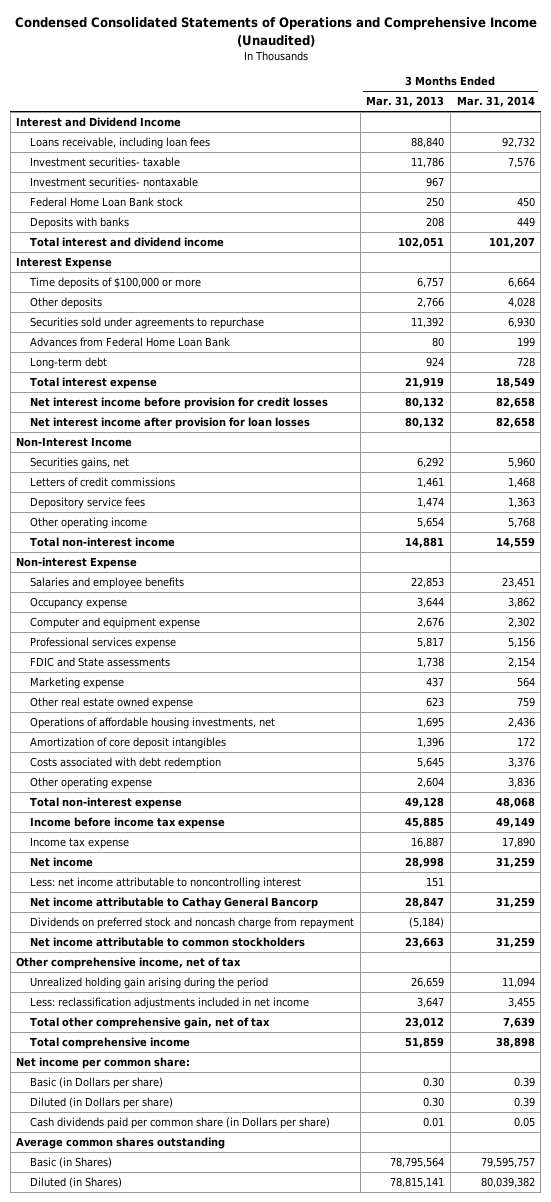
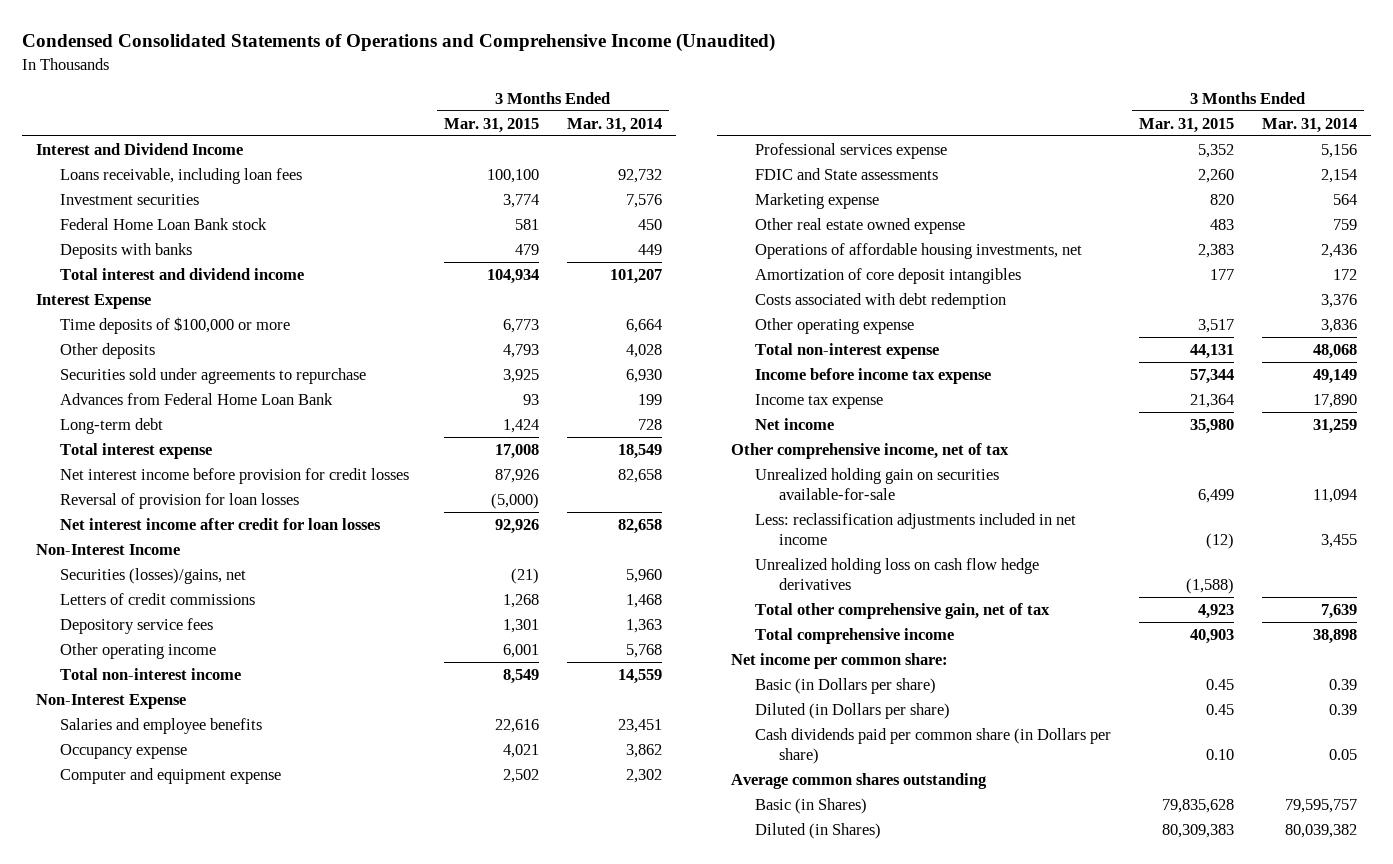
[366,96,445,108] Mar. 31, 2013 -> none
none -> [443,117,539,133] Mar. 31, 2015
[29,177,198,188] Investment securities- nontaxable -> none
[29,157,180,168] Investment securities- taxable -> [59,193,199,205] Investment securities
none -> [59,492,299,509] Reversal of provision for loan losses
[29,417,310,430] Net interest income after provision for loan losses -> [59,517,381,530] Net interest income after credit for loan losses
[29,457,129,470] Securities gains, net -> [59,567,246,584] Securities (losses)/gains, net
[16,557,138,570] Non-interest Expense -> [36,693,187,709] Non-Interest Expense
[29,877,301,890] Less: net income attributable to noncontrolling interest -> none
[29,897,318,910] Net income attributable to Cathay General Bancorp -> none
[29,917,354,930] Dividends on preferred stock and noncash charge from repayment -> none
[29,937,305,948] Net income attributable to common stockholders -> none
[29,977,268,990] Unrealized holding gain arising during the period -> [754,467,999,500] Unrealized holding gain on securities available-for-sale
none -> [754,557,1039,590] Unrealized holding loss on cash flow hedge derivatives

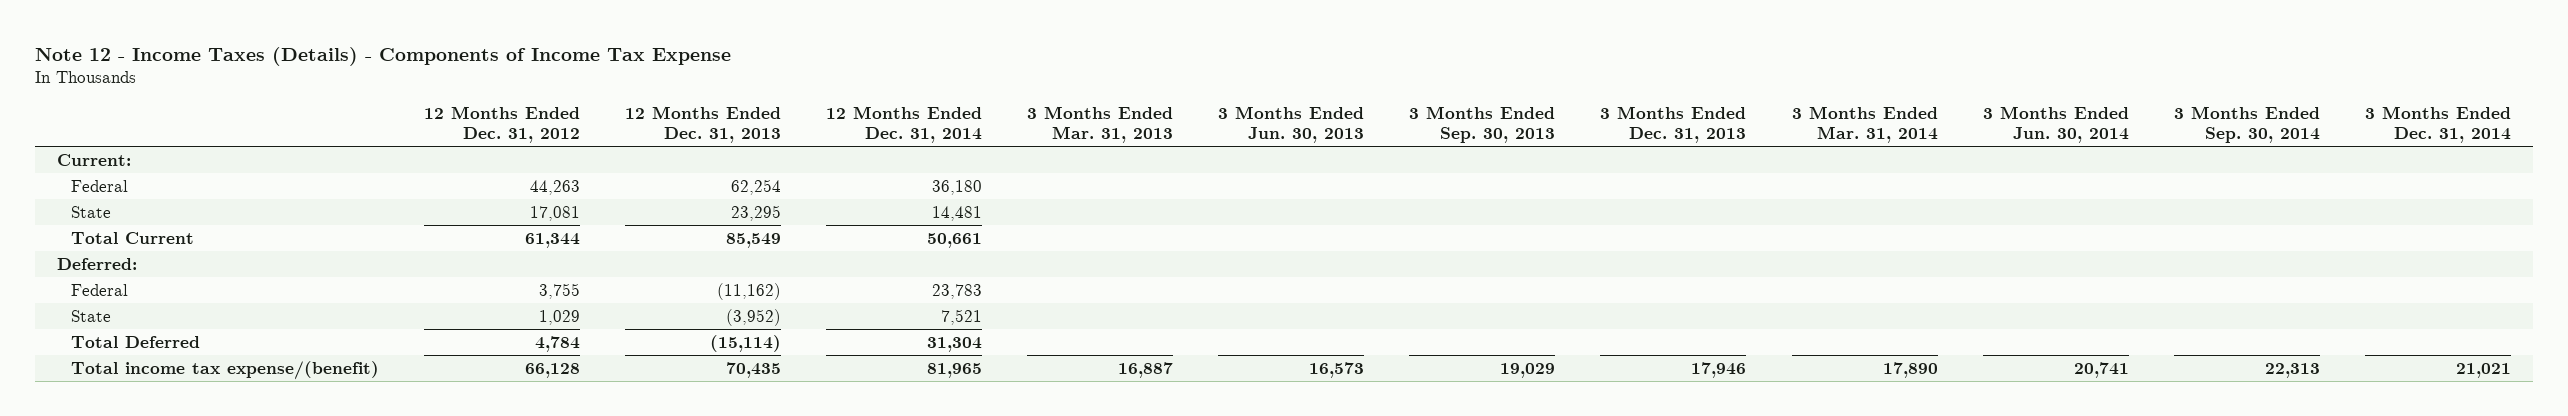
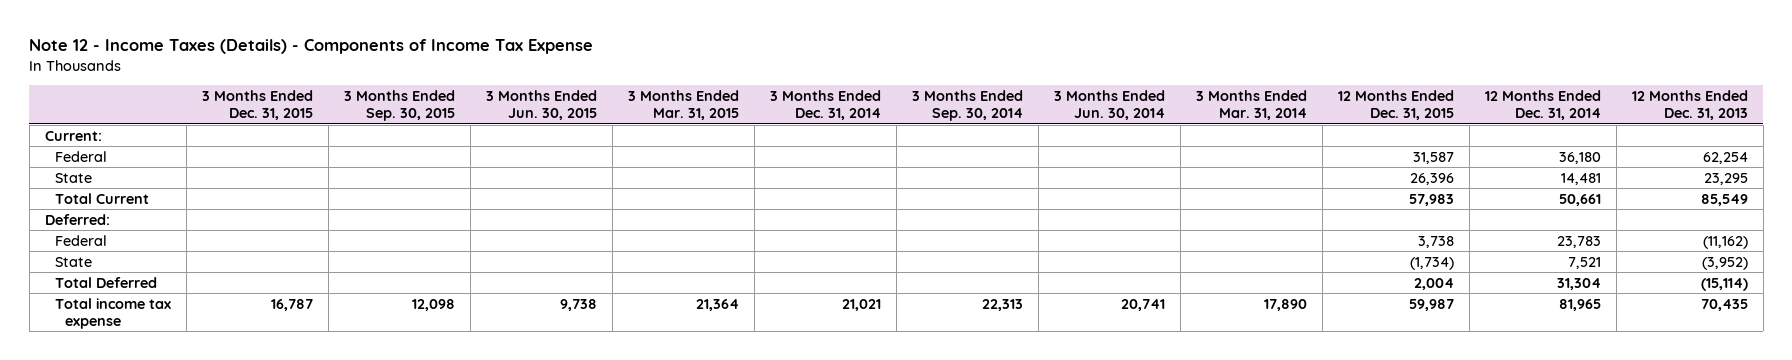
[424,105,581,143] 12 Months Ended Dec. 31, 2012 -> none
[1027,105,1174,143] 3 Months Ended Mar. 31, 2013 -> none
[1218,105,1365,143] 3 Months Ended Jun. 30, 2013 -> none
[1409,105,1556,143] 3 Months Ended Sep. 30, 2013 -> none
[1600,105,1747,143] 3 Months Ended Dec. 31, 2013 -> none
none -> [201,89,313,121] 3 Months Ended Dec. 31, 2015
none -> [343,89,455,122] 3 Months Ended Sep. 30, 2015
none -> [485,89,597,121] 3 Months Ended Jun. 30, 2015
none -> [627,89,739,121] 3 Months Ended Mar. 31, 2015
none -> [1337,89,1454,121] 12 Months Ended Dec. 31, 2015
[71,360,380,380] Total income tax expense/(benefit) -> [54,297,171,329] Total income tax expense

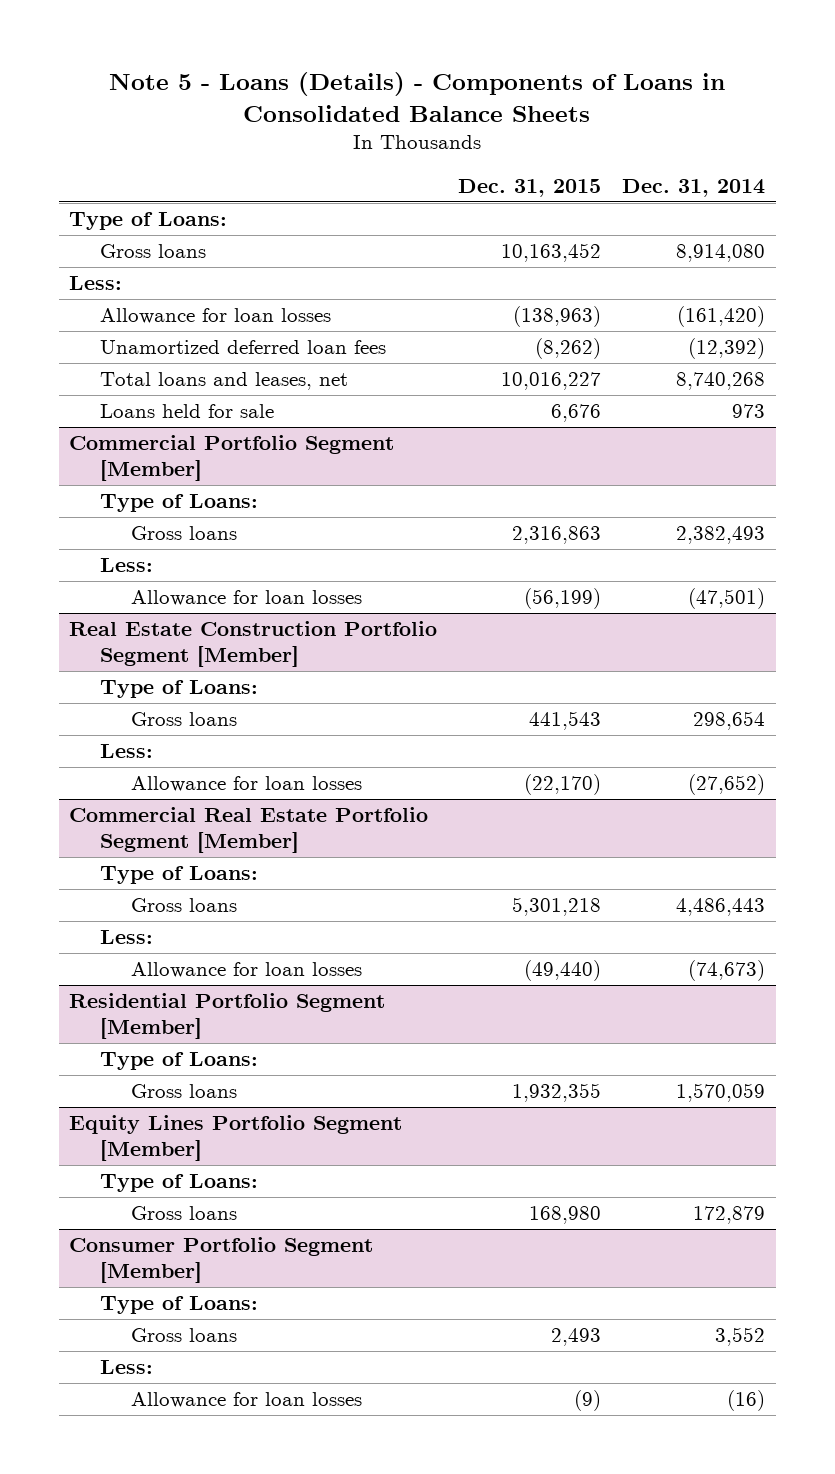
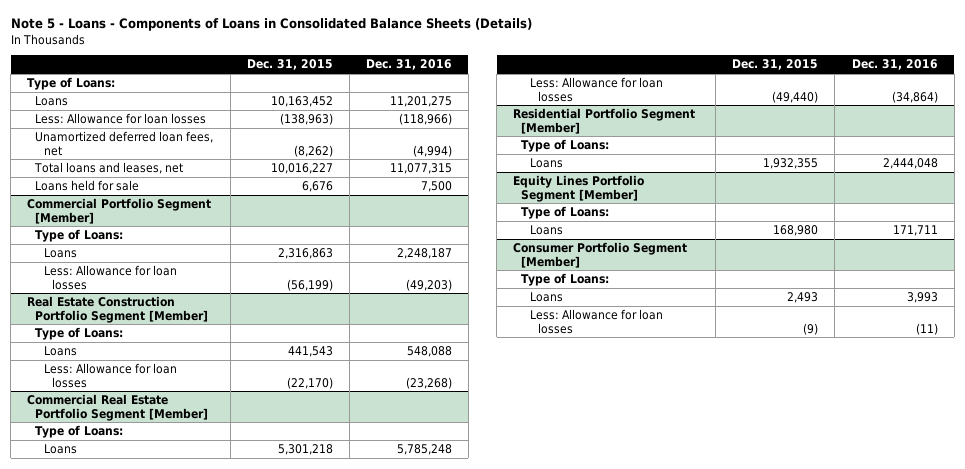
[109,72,726,122] Note 5 - Loans (Details) - Components of Loans in Consolidated Balance Sheets -> [10,18,532,32] Note 5 - Loans - Components of Loans in Consolidated Balance Sheets (Details)
[622,178,766,197] Dec. 31, 2014 -> none
none -> [365,59,452,71] Dec. 31, 2016
[69,276,123,291] Less: -> none
[100,244,207,259] Gross loans -> [35,96,69,107] Loans
[100,308,332,325] Allowance for loan losses -> [35,113,207,125] Less: Allowance for loan losses
[100,340,387,355] Unamortized deferred loan fees -> [35,131,214,156] Unamortized deferred loan fees, net
[100,558,154,573] Less: -> none
[131,526,238,541] Gross loans -> [43,248,77,259] Loans
[131,590,363,607] Allowance for loan losses -> [43,265,177,290] Less: Allowance for loan losses
[100,744,154,759] Less: -> none
[131,712,238,727] Gross loans -> [43,346,77,357] Loans
[131,776,363,793] Allowance for loan losses -> [43,363,177,388] Less: Allowance for loan losses
[100,930,154,945] Less: -> none
[131,898,238,913] Gross loans -> [43,444,77,455] Loans
[131,962,363,979] Allowance for loan losses -> [529,77,663,102] Less: Allowance for loan losses
[131,1084,238,1099] Gross loans -> [529,158,563,169] Loans
[131,1206,238,1221] Gross loans -> [529,225,563,236] Loans
[100,1360,154,1375] Less: -> none
[131,1328,238,1343] Gross loans -> [529,292,563,303] Loans
[131,1392,363,1409] Allowance for loan losses -> [529,309,663,334] Less: Allowance for loan losses

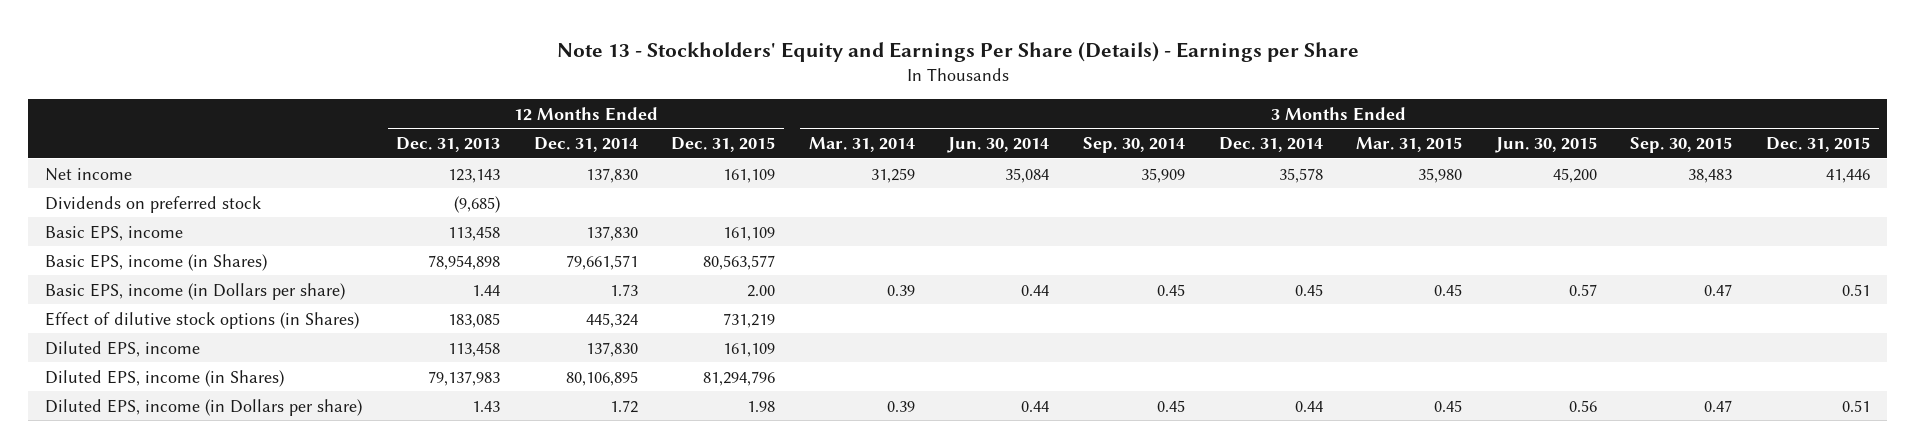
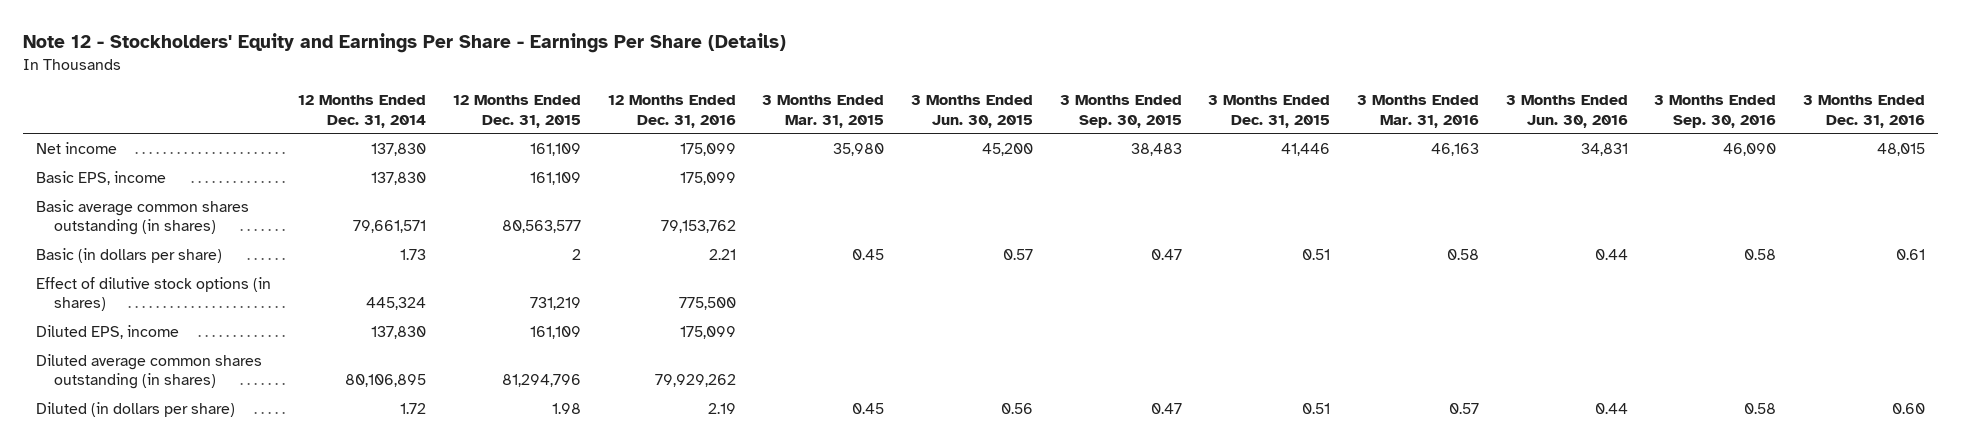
[556,41,1359,62] Note 13 - Stockholders' Equity and Earnings Per Share (Details) - Earnings per Share -> [23,32,787,53] Note 12 - Stockholders' Equity and Earnings Per Share - Earnings Per Share (Details)
[395,136,500,152] Dec. 31, 2013 -> none
[808,136,915,152] Mar. 31, 2014 -> none
[947,136,1050,153] Jun. 30, 2014 -> none
[1083,136,1186,153] Sep. 30, 2014 -> none
[1218,136,1323,152] Dec. 31, 2014 -> none
none -> [607,95,736,128] 12 Months Ended Dec. 31, 2016
none -> [1357,95,1480,128] 3 Months Ended Mar. 31, 2016
none -> [1505,95,1628,128] 3 Months Ended Jun. 30, 2016
none -> [1654,95,1777,128] 3 Months Ended Sep. 30, 2016
none -> [1803,95,1926,128] 3 Months Ended Dec. 31, 2016
[45,195,262,213] Dividends on preferred stock -> none
[45,253,268,271] Basic EPS, income (in Shares) -> [36,199,250,235] Basic average common shares outstanding (in shares)
[45,282,346,300] Basic EPS, income (in Dollars per share) -> [36,247,223,263] Basic (in dollars per share)
[747,284,776,297] 2.00 -> [571,248,581,260] 2
[45,311,360,329] Effect of dilutive stock options (in Shares) -> [36,276,272,311] Effect of dilutive stock options (in shares)
[45,369,285,387] Diluted EPS, income (in Shares) -> [36,353,263,389] Diluted average common shares outstanding (in shares)
[45,398,363,416] Diluted EPS, income (in Dollars per share) -> [36,401,236,417] Diluted (in dollars per share)

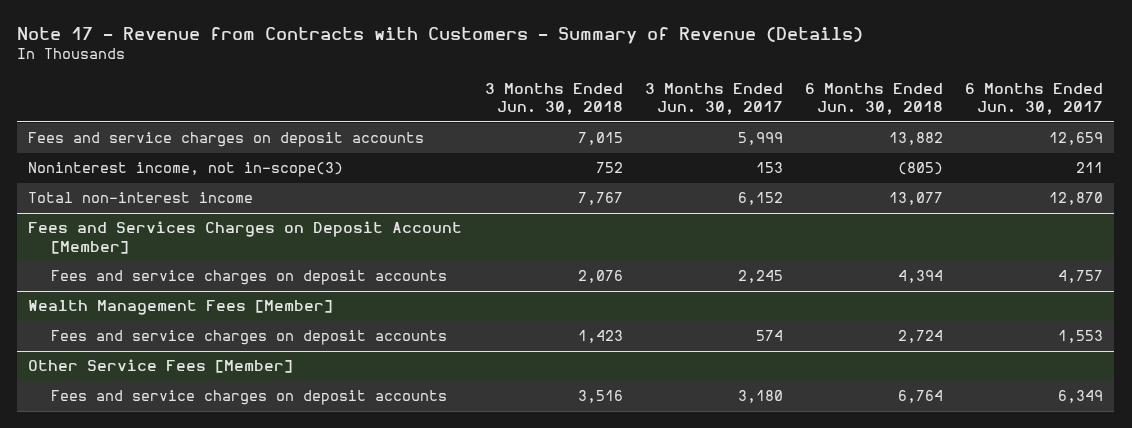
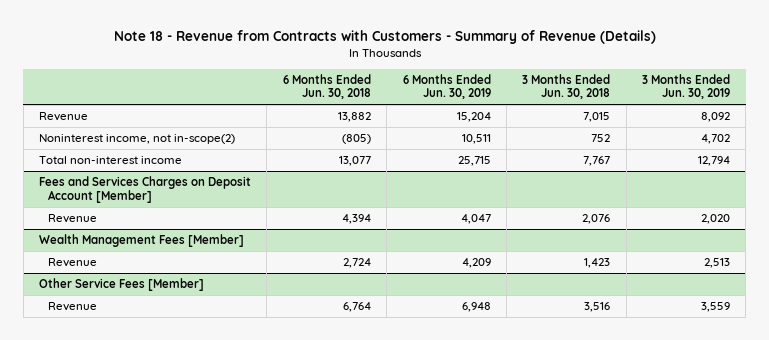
[17,26,864,44] Note 17 - Revenue from Contracts with Customers - Summary of Revenue (Details) -> [113,30,656,45] Note 18 - Revenue from Contracts with Customers - Summary of Revenue (Details)
[644,82,783,116] 3 Months Ended Jun. 30, 2017 -> none
[965,82,1104,116] 6 Months Ended Jun. 30, 2017 -> none
none -> [402,73,491,100] 6 Months Ended Jun. 30, 2019
none -> [641,73,730,100] 3 Months Ended Jun. 30, 2019
[28,132,425,148] Fees and service charges on deposit accounts -> [39,111,89,121] Revenue
[28,162,344,178] Noninterest income, not in-scope(3) -> [39,133,236,144] Noninterest income, not in-scope(2)
[50,270,447,286] Fees and service charges on deposit accounts -> [48,213,98,223] Revenue
[50,330,447,346] Fees and service charges on deposit accounts -> [48,257,98,267] Revenue
[50,390,447,406] Fees and service charges on deposit accounts -> [48,301,98,311] Revenue

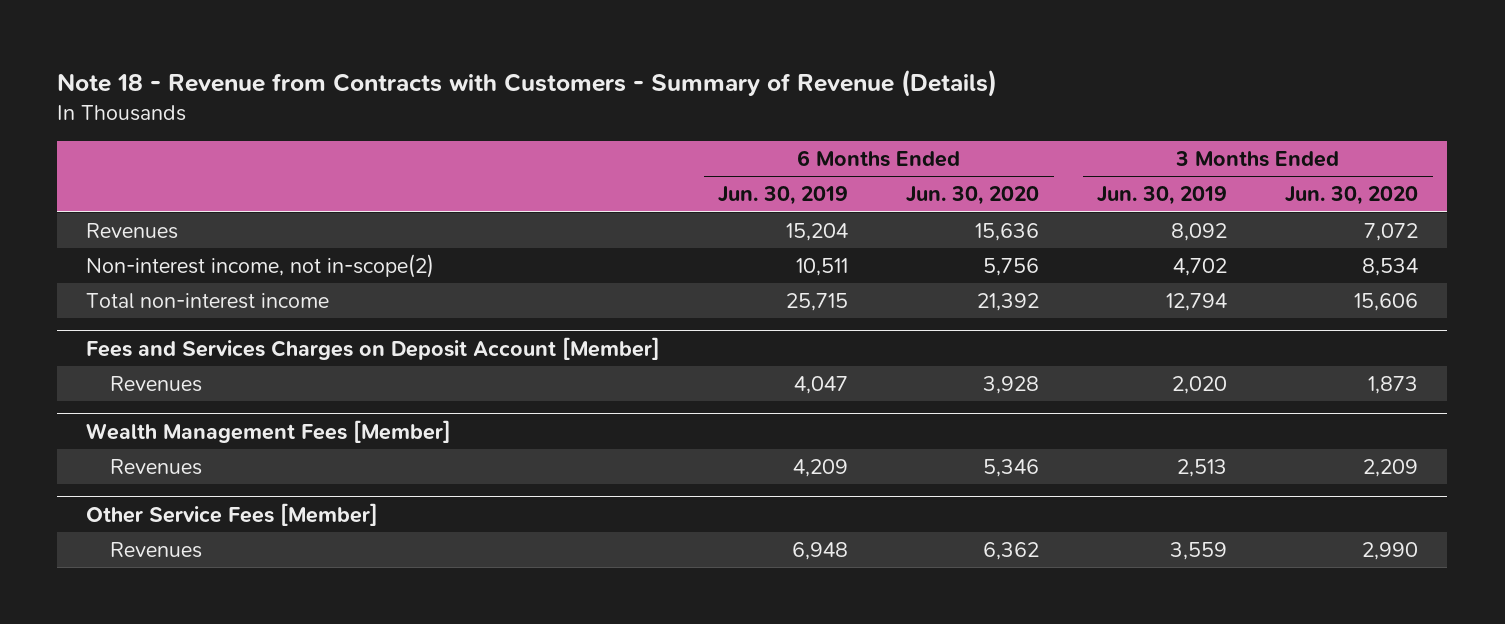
[282,73,371,100] 6 Months Ended Jun. 30, 2018 -> none
[522,73,611,100] 3 Months Ended Jun. 30, 2018 -> none
none -> [906,186,1040,206] Jun. 30, 2020
none -> [1285,186,1419,206] Jun. 30, 2020
[39,111,89,121] Revenue -> [86,222,179,239] Revenues
[39,133,236,144] Noninterest income, not in-scope(2) -> [86,253,435,278] Non-interest income, not in-scope(2)
[48,213,98,223] Revenue -> [110,375,203,392] Revenues
[48,257,98,267] Revenue -> [110,458,203,475] Revenues
[48,301,98,311] Revenue -> [110,541,203,558] Revenues

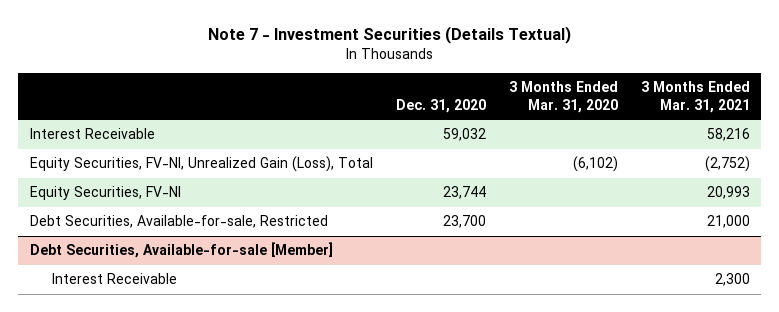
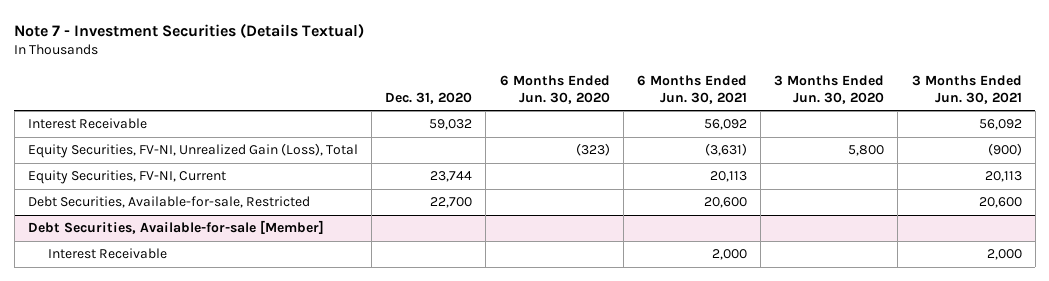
[508,80,618,113] 3 Months Ended Mar. 31, 2020 -> none
[640,80,750,113] 3 Months Ended Mar. 31, 2021 -> none
none -> [499,75,610,104] 6 Months Ended Jun. 30, 2020
none -> [636,75,747,104] 6 Months Ended Jun. 30, 2021
none -> [774,75,885,104] 3 Months Ended Jun. 30, 2020
none -> [911,75,1022,104] 3 Months Ended Jun. 30, 2021
[29,186,181,201] Equity Securities, FV-NI -> [27,170,226,185] Equity Securities, FV-NI, Current
[442,215,486,229] 23,700 -> [430,197,473,209] 22,700

